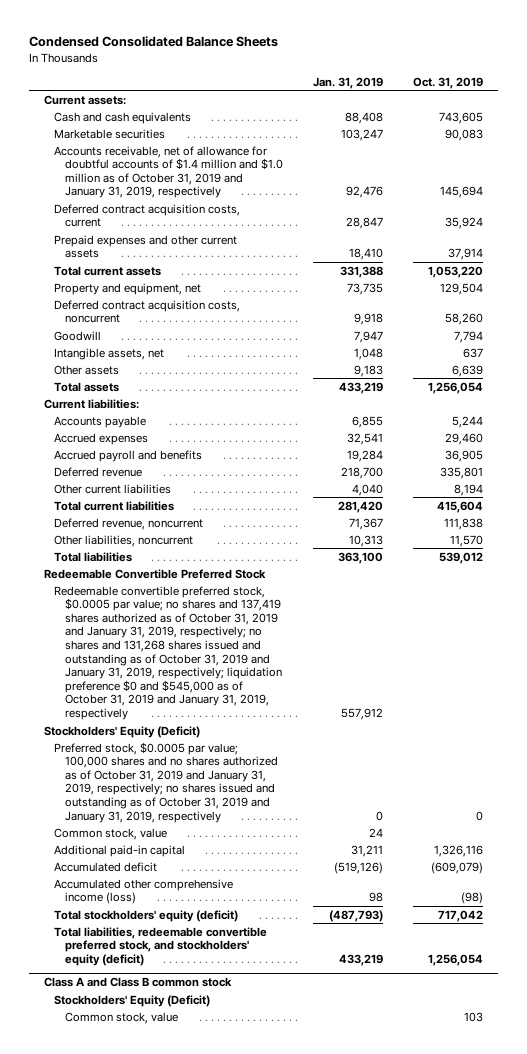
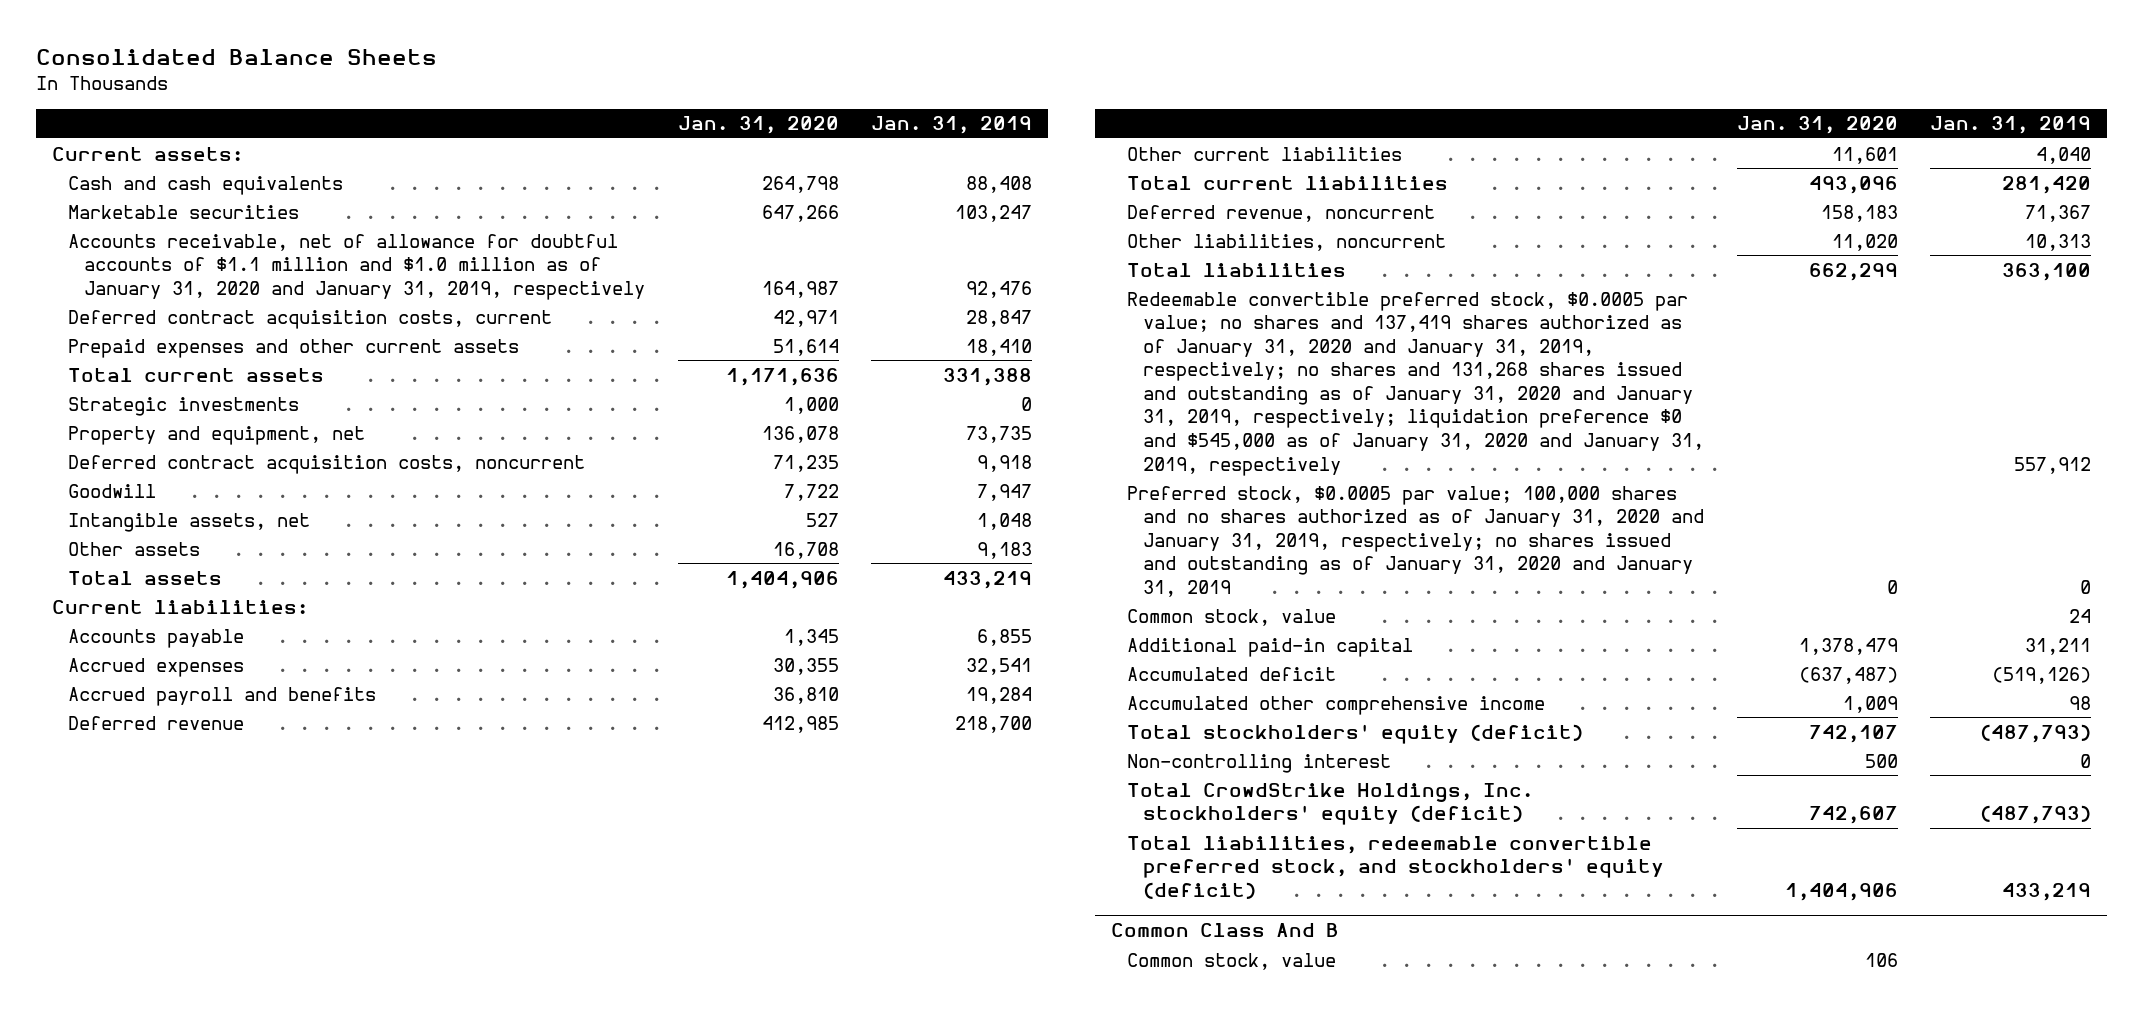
[28,36,278,48] Condensed Consolidated Balance Sheets -> [35,48,437,65] Consolidated Balance Sheets
[412,76,483,89] Oct. 31, 2019 -> none
none -> [677,116,839,135] Jan. 31, 2020
[54,145,284,199] Accounts receivable, net of allowance for doubtful accounts of $1.4 million and $1.0 million as of October 31, 2019 and January 31, 2019, respectively -> [68,233,646,300] Accounts receivable, net of allowance for doubtful accounts of $1.1 million and $1.0 million as of January 31, 2020 and January 31, 2019, respectively
none -> [68,396,300,416] Strategic investments
[43,568,266,579] Redeemable Convertible Preferred Stock -> none
[43,725,200,738] Stockholders' Equity (Deficit) -> none
[54,585,283,720] Redeemable convertible preferred stock, $0.0005 par value; no shares and 137,419 shares authorized as of October 31, 2019 and January 31, 2019, respectively; no shares and 131,268 shares issued and outstanding as of October 31, 2019 and January 31, 2019, respectively; liquidation preference $0 and $545,000 as of October 31, 2019 and January 31, 2019, respectively -> [1127,291,1705,476] Redeemable convertible preferred stock, $0.0005 par value; no shares and 137,419 shares authorized as of January 31, 2020 and January 31, 2019, respectively; no shares and 131,268 shares issued and outstanding as of January 31, 2020 and January 31, 2019, respectively; liquidation preference $0 and $545,000 as of January 31, 2020 and January 31, 2019, respectively
[54,741,279,823] Preferred stock, $0.0005 par value; 100,000 shares and no shares authorized as of October 31, 2019 and January 31, 2019, respectively; no shares issued and outstanding as of October 31, 2019 and January 31, 2019, respectively -> [1127,485,1705,597] Preferred stock, $0.0005 par value; 100,000 shares and no shares authorized as of January 31, 2020 and January 31, 2019, respectively; no shares issued and outstanding as of January 31, 2020 and January 31, 2019
[54,878,234,905] Accumulated other comprehensive income (loss) -> [1127,695,1546,715] Accumulated other comprehensive income
none -> [1127,753,1392,773] Non-controlling interest
none -> [1127,782,1534,826] Total CrowdStrike Holdings, Inc. stockholders' equity (deficit)
[54,994,211,1007] Stockholders' Equity (Deficit) -> none
[43,977,232,988] Class A and Class B common stock -> [1110,923,1339,938] Common Class And B

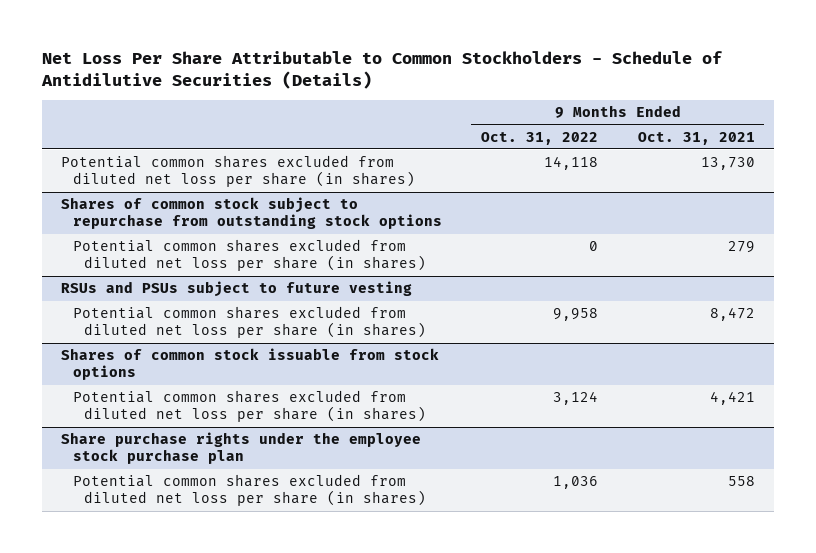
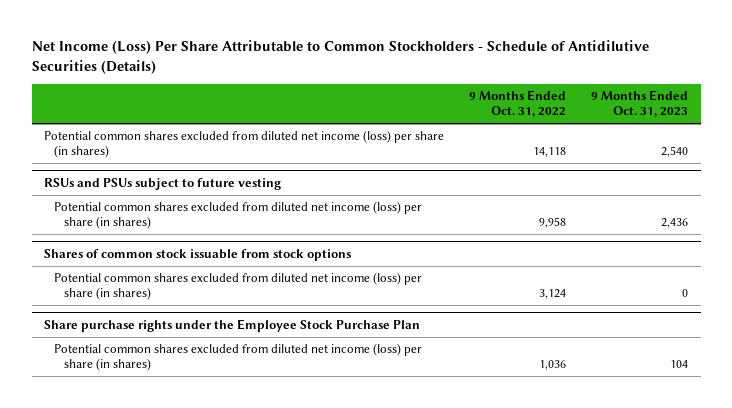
[40,50,722,89] Net Loss Per Share Attributable to Common Stockholders - Schedule of Antidilutive Securities (Details) -> [31,40,649,75] Net Income (Loss) Per Share Attributable to Common Stockholders - Schedule of Antidilutive Securities (Details)
[637,131,755,145] Oct. 31, 2021 -> none
none -> [591,90,689,118] 9 Months Ended Oct. 31, 2023
[61,197,442,230] Shares of common stock subject to repurchase from outstanding stock options -> none
[72,239,427,272] Potential common shares excluded from diluted net loss per share (in shares) -> none
[61,155,415,188] Potential common shares excluded from diluted net loss per share (in shares) -> [44,130,445,159] Potential common shares excluded from diluted net income (loss) per share (in shares)
[72,306,427,339] Potential common shares excluded from diluted net loss per share (in shares) -> [54,201,423,230] Potential common shares excluded from diluted net income (loss) per share (in shares)
[72,390,427,423] Potential common shares excluded from diluted net loss per share (in shares) -> [54,272,423,301] Potential common shares excluded from diluted net income (loss) per share (in shares)
[61,432,422,465] Share purchase rights under the employee stock purchase plan -> [44,318,421,332] Share purchase rights under the Employee Stock Purchase Plan
[72,474,427,507] Potential common shares excluded from diluted net loss per share (in shares) -> [54,343,423,372] Potential common shares excluded from diluted net income (loss) per share (in shares)

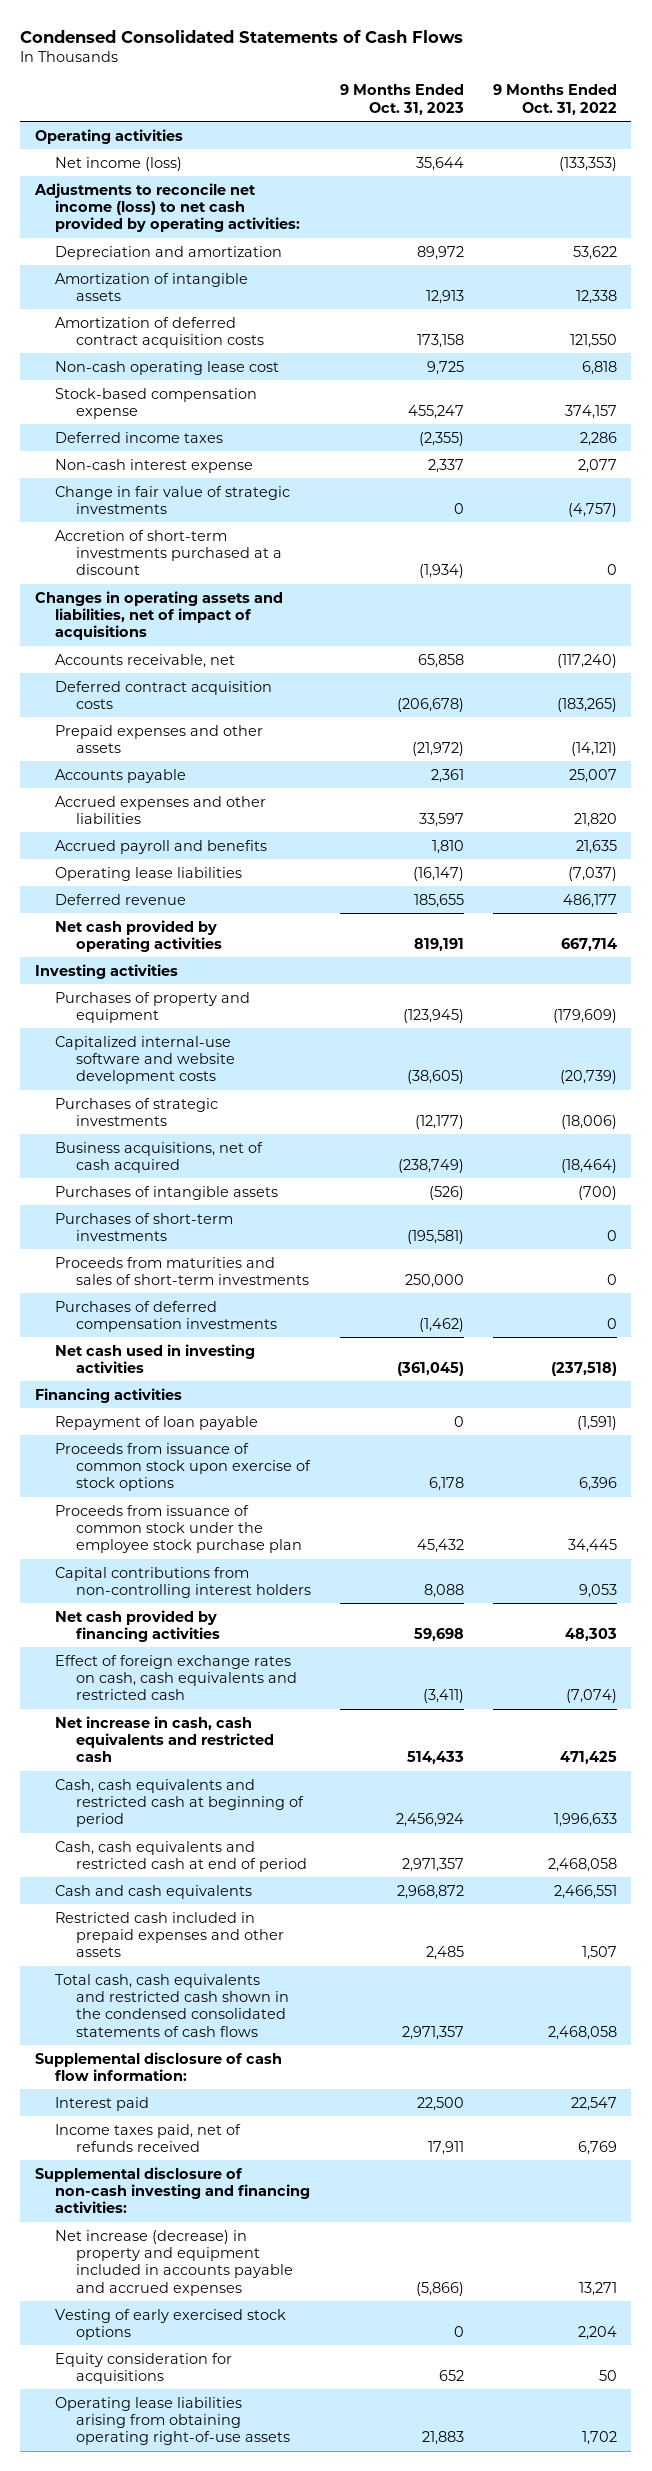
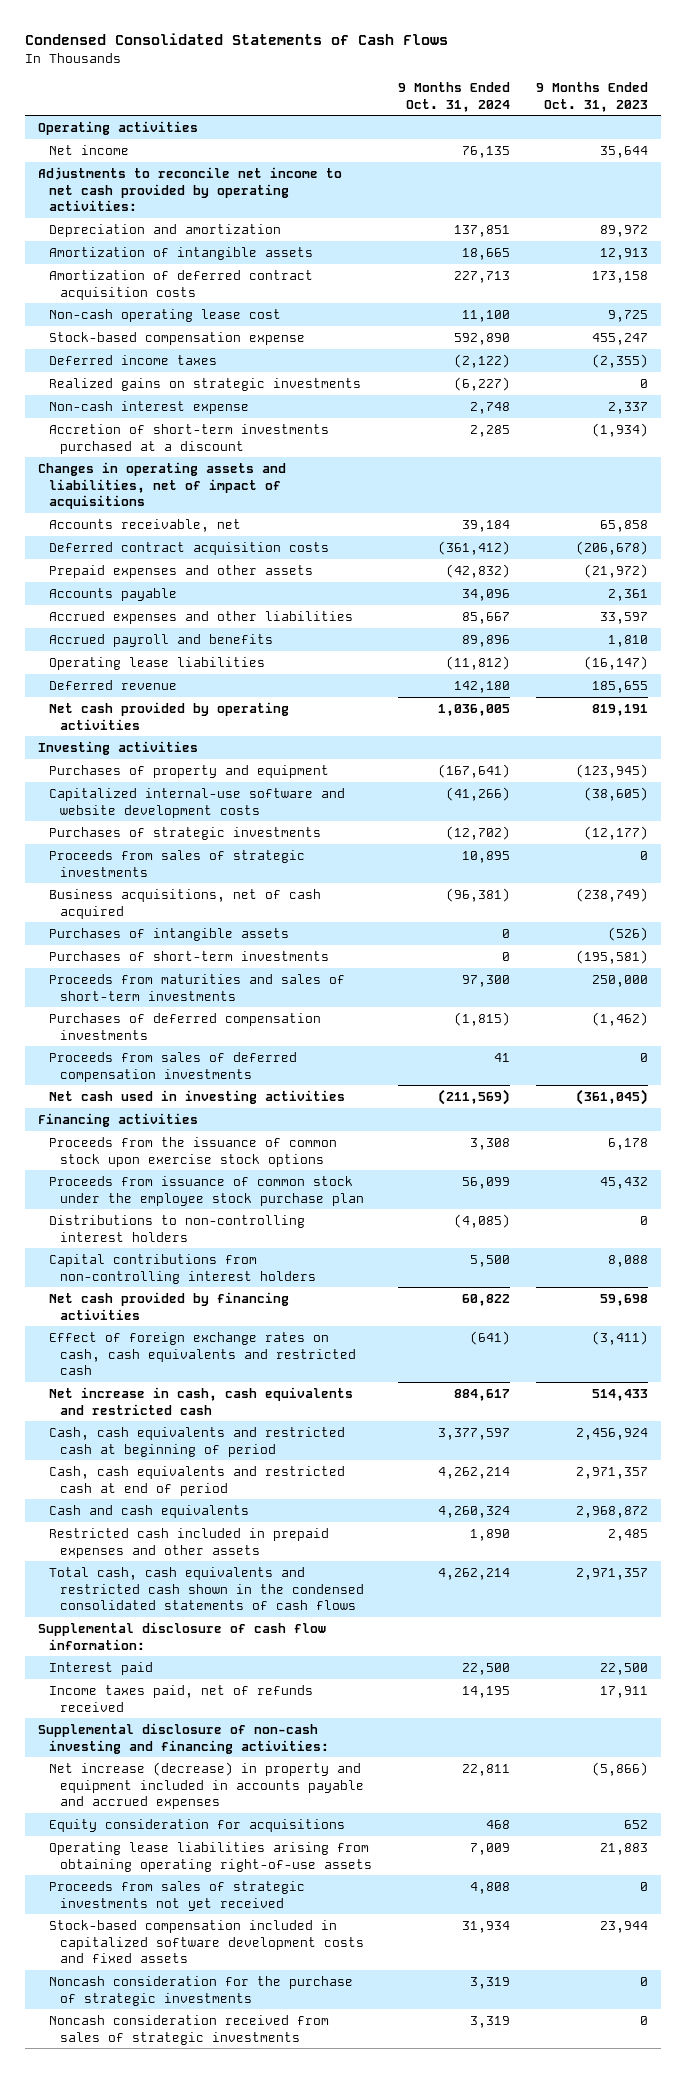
[492,84,617,115] 9 Months Ended Oct. 31, 2022 -> none
none -> [398,82,511,112] 9 Months Ended Oct. 31, 2024
[55,156,183,171] Net income (loss) -> [48,144,129,155] Net income
[33,182,301,233] Adjustments to reconcile net income (loss) to net cash provided by operating activities: -> [37,166,342,212] Adjustments to reconcile net income to net cash provided by operating activities:
none -> [48,377,361,391] Realized gains on strategic investments
[55,485,291,514] Change in fair value of strategic investments -> none
none -> [48,849,305,877] Proceeds from sales of strategic investments
none -> [48,1051,297,1082] Proceeds from sales of deferred compensation investments
[55,1415,259,1430] Repayment of loan payable -> none
[55,1442,311,1492] Proceeds from issuance of common stock upon exercise of stock options -> [48,1136,337,1167] Proceeds from the issuance of common stock upon exercise stock options
none -> [48,1214,305,1242] Distributions to non-controlling interest holders
[55,2308,287,2340] Vesting of early exercised stock options -> none
none -> [48,1880,305,1911] Proceeds from sales of strategic investments not yet received
none -> [48,1919,365,1964] Stock-based compensation included in capitalized software development costs and fixed assets
none -> [48,1975,353,2006] Noncash consideration for the purchase of strategic investments
none -> [48,2014,329,2045] Noncash consideration received from sales of strategic investments

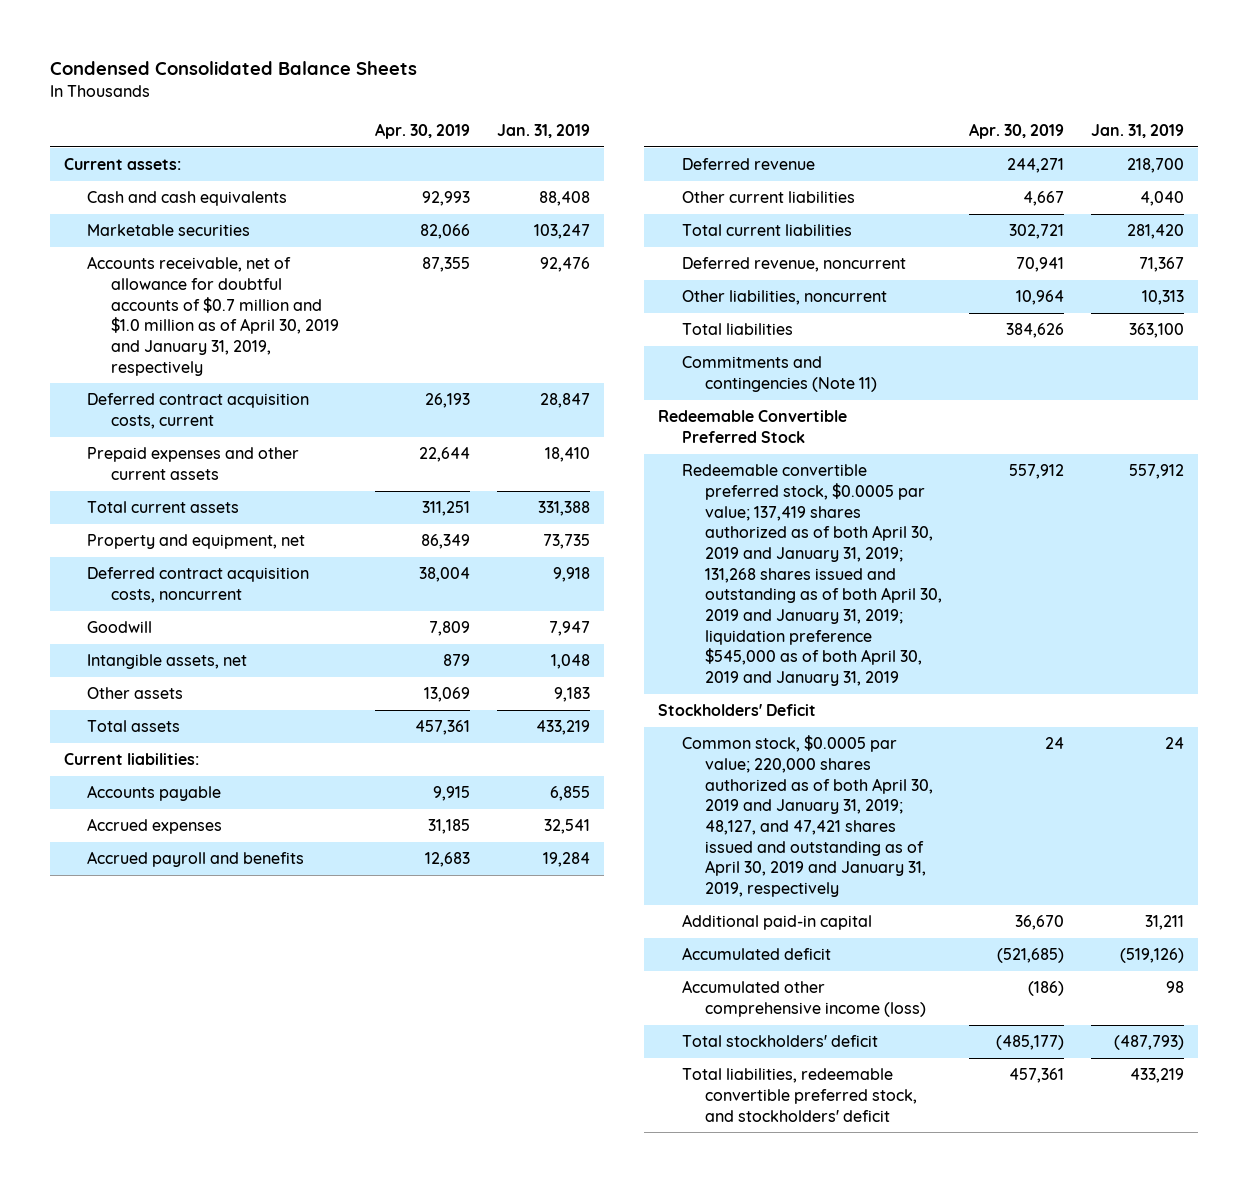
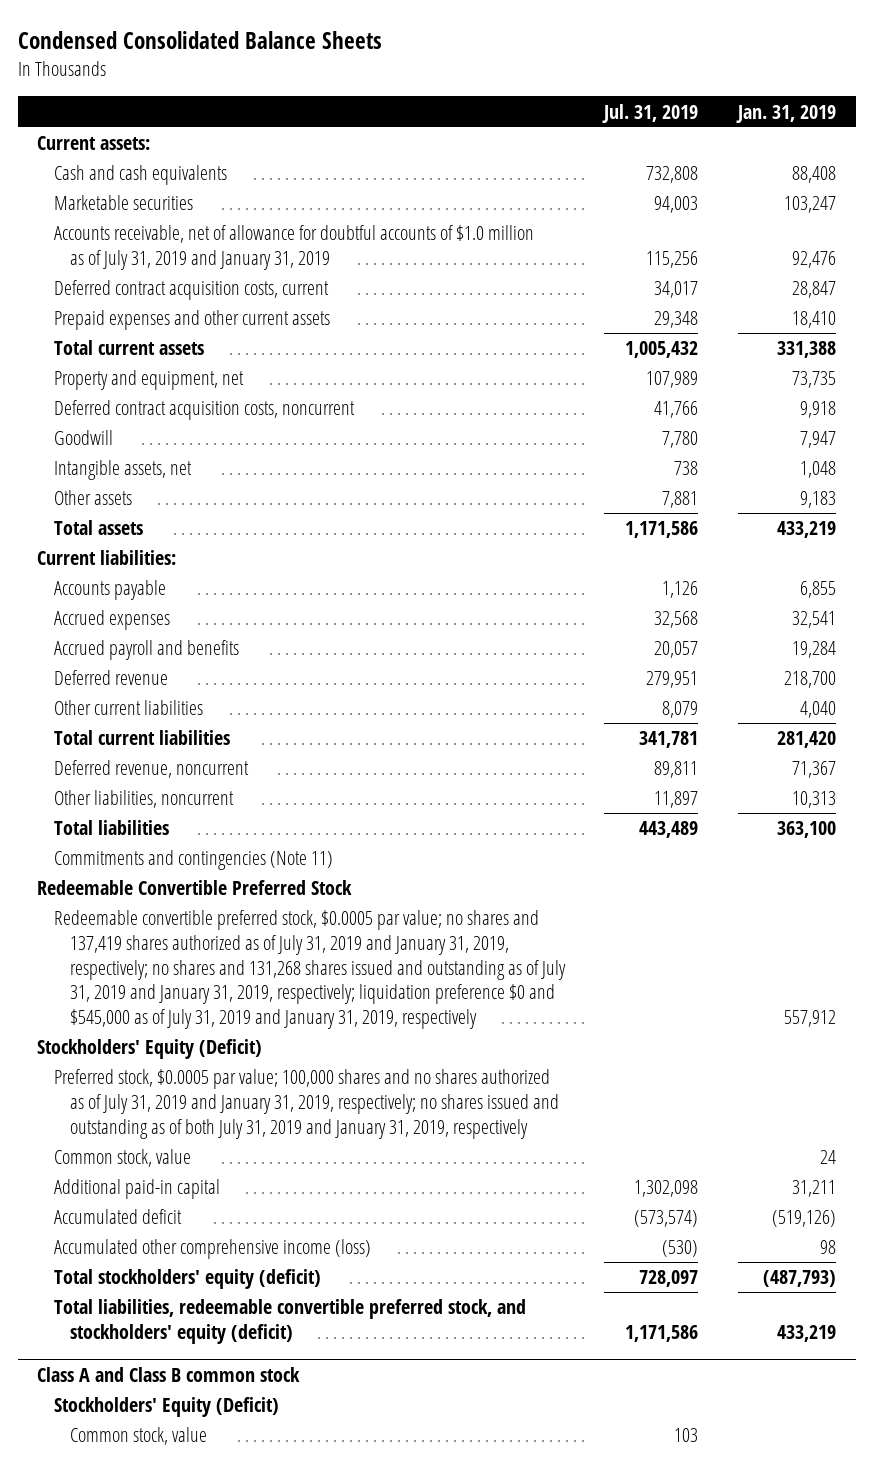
[375,122,471,139] Apr. 30, 2019 -> none
none -> [602,103,699,123] Jul. 31, 2019
[87,256,340,376] Accounts receivable, net of allowance for doubtful accounts of $0.7 million and $1.0 million as of April 30, 2019 and January 31, 2019, respectively -> [53,225,534,270] Accounts receivable, net of allowance for doubtful accounts of $1.0 million as of July 31, 2019 and January 31, 2019
[681,464,943,686] Redeemable convertible preferred stock, $0.0005 par value; 137,419 shares authorized as of both April 30, 2019 and January 31, 2019; 131,268 shares issued and outstanding as of both April 30, 2019 and January 31, 2019; liquidation preference $545,000 as of both April 30, 2019 and January 31, 2019 -> [53,910,566,1029] Redeemable convertible preferred stock, $0.0005 par value; no shares and 137,419 shares authorized as of July 31, 2019 and January 31, 2019, respectively; no shares and 131,268 shares issued and outstanding as of July 31, 2019 and January 31, 2019, respectively; liquidation preference $0 and $545,000 as of July 31, 2019 and January 31, 2019, respectively
[657,704,816,717] Stockholders' Deficit -> [37,1039,263,1060] Stockholders' Equity (Deficit)
none -> [53,1069,559,1139] Preferred stock, $0.0005 par value; 100,000 shares and no shares authorized as of July 31, 2019 and January 31, 2019, respectively; no shares issued and outstanding as of both July 31, 2019 and January 31, 2019, respectively
[681,735,934,897] Common stock, $0.0005 par value; 220,000 shares authorized as of both April 30, 2019 and January 31, 2019; 48,127, and 47,421 shares issued and outstanding as of April 30, 2019 and January 31, 2019, respectively -> [53,1149,191,1168] Common stock, value
[681,1035,878,1048] Total stockholders' deficit -> [53,1269,321,1290] Total stockholders' equity (deficit)
[681,1068,918,1122] Total liabilities, redeemable convertible preferred stock, and stockholders' deficit -> [53,1299,526,1344] Total liabilities, redeemable convertible preferred stock, and stockholders' equity (deficit)
none -> [37,1366,301,1382] Class A and Class B common stock
none -> [53,1397,279,1418] Stockholders' Equity (Deficit)
none -> [69,1427,207,1446] Common stock, value

